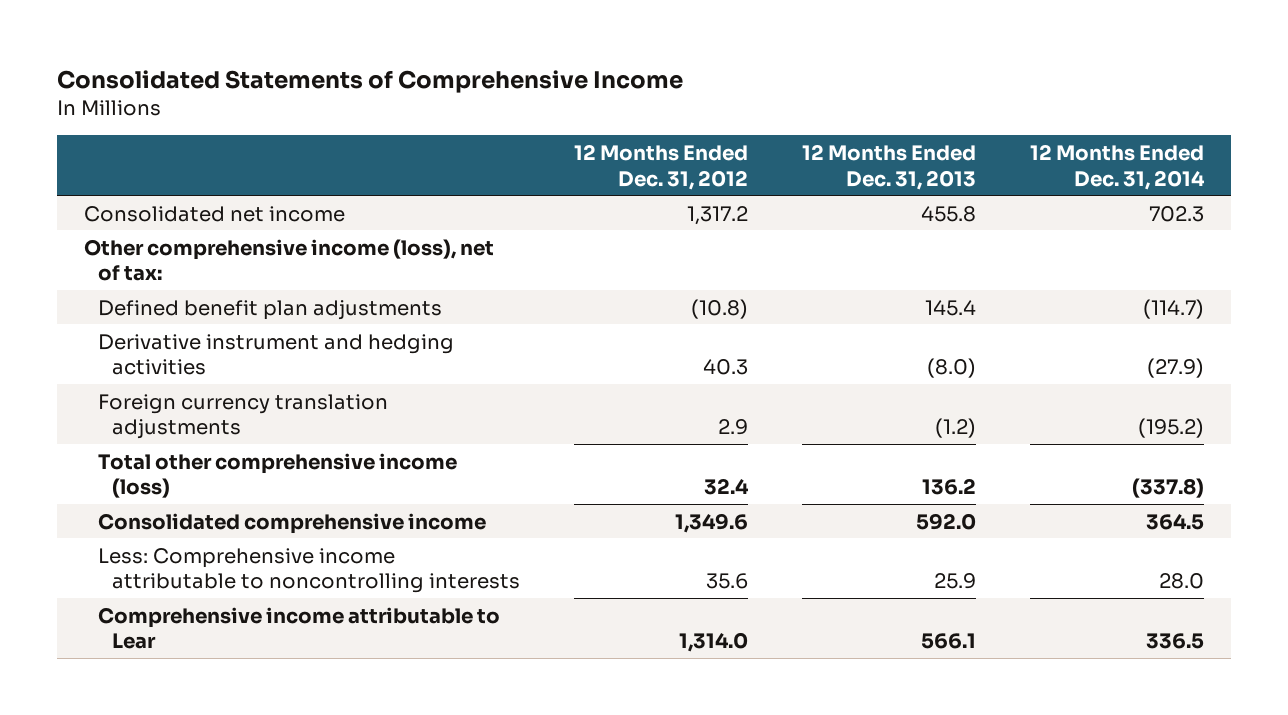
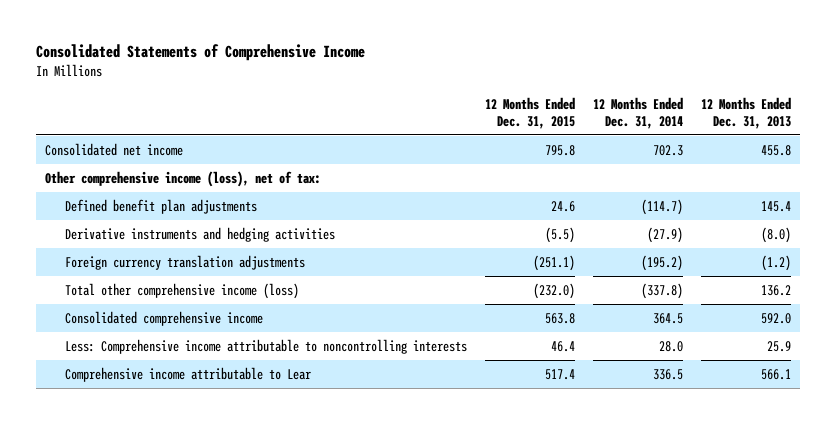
[573,144,748,190] 12 Months Ended Dec. 31, 2012 -> none
none -> [484,96,575,129] 12 Months Ended Dec. 31, 2015
[97,333,454,376] Derivative instrument and hedging activities -> [64,226,335,242] Derivative instruments and hedging activities

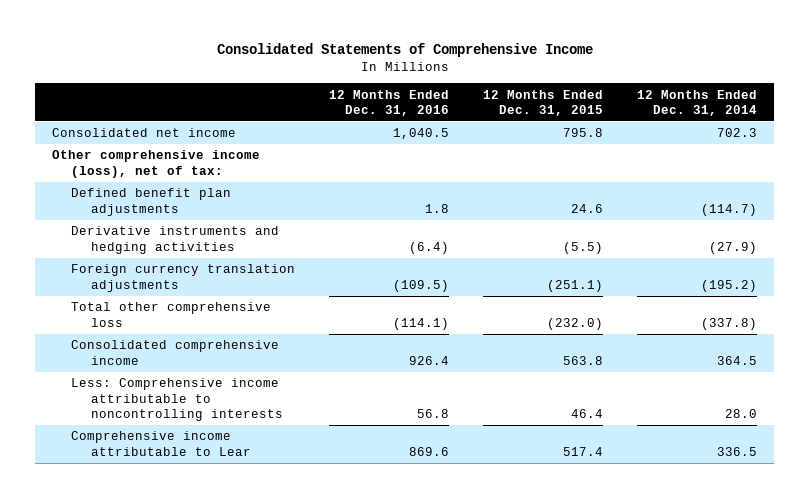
[701,96,792,129] 12 Months Ended Dec. 31, 2013 -> none
none -> [329,89,450,116] 12 Months Ended Dec. 31, 2016
[64,282,299,299] Total other comprehensive income (loss) -> [71,302,272,327] Total other comprehensive loss

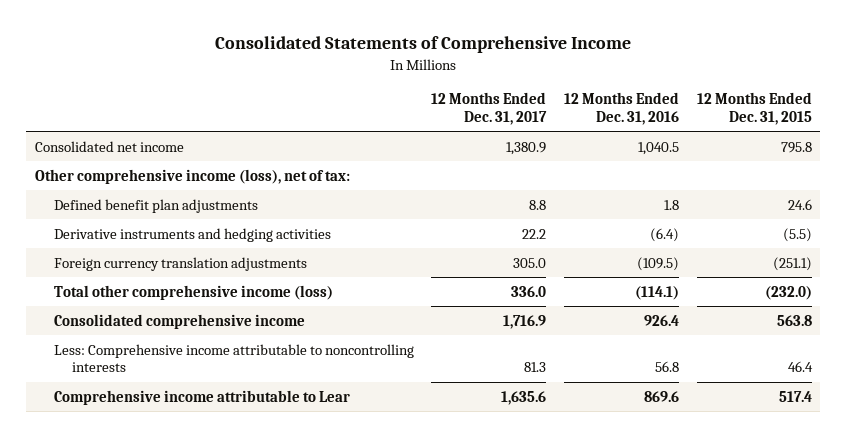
[637,89,758,116] 12 Months Ended Dec. 31, 2014 -> none
none -> [431,92,548,126] 12 Months Ended Dec. 31, 2017
[71,302,272,327] Total other comprehensive loss -> [53,284,333,300] Total other comprehensive income (loss)

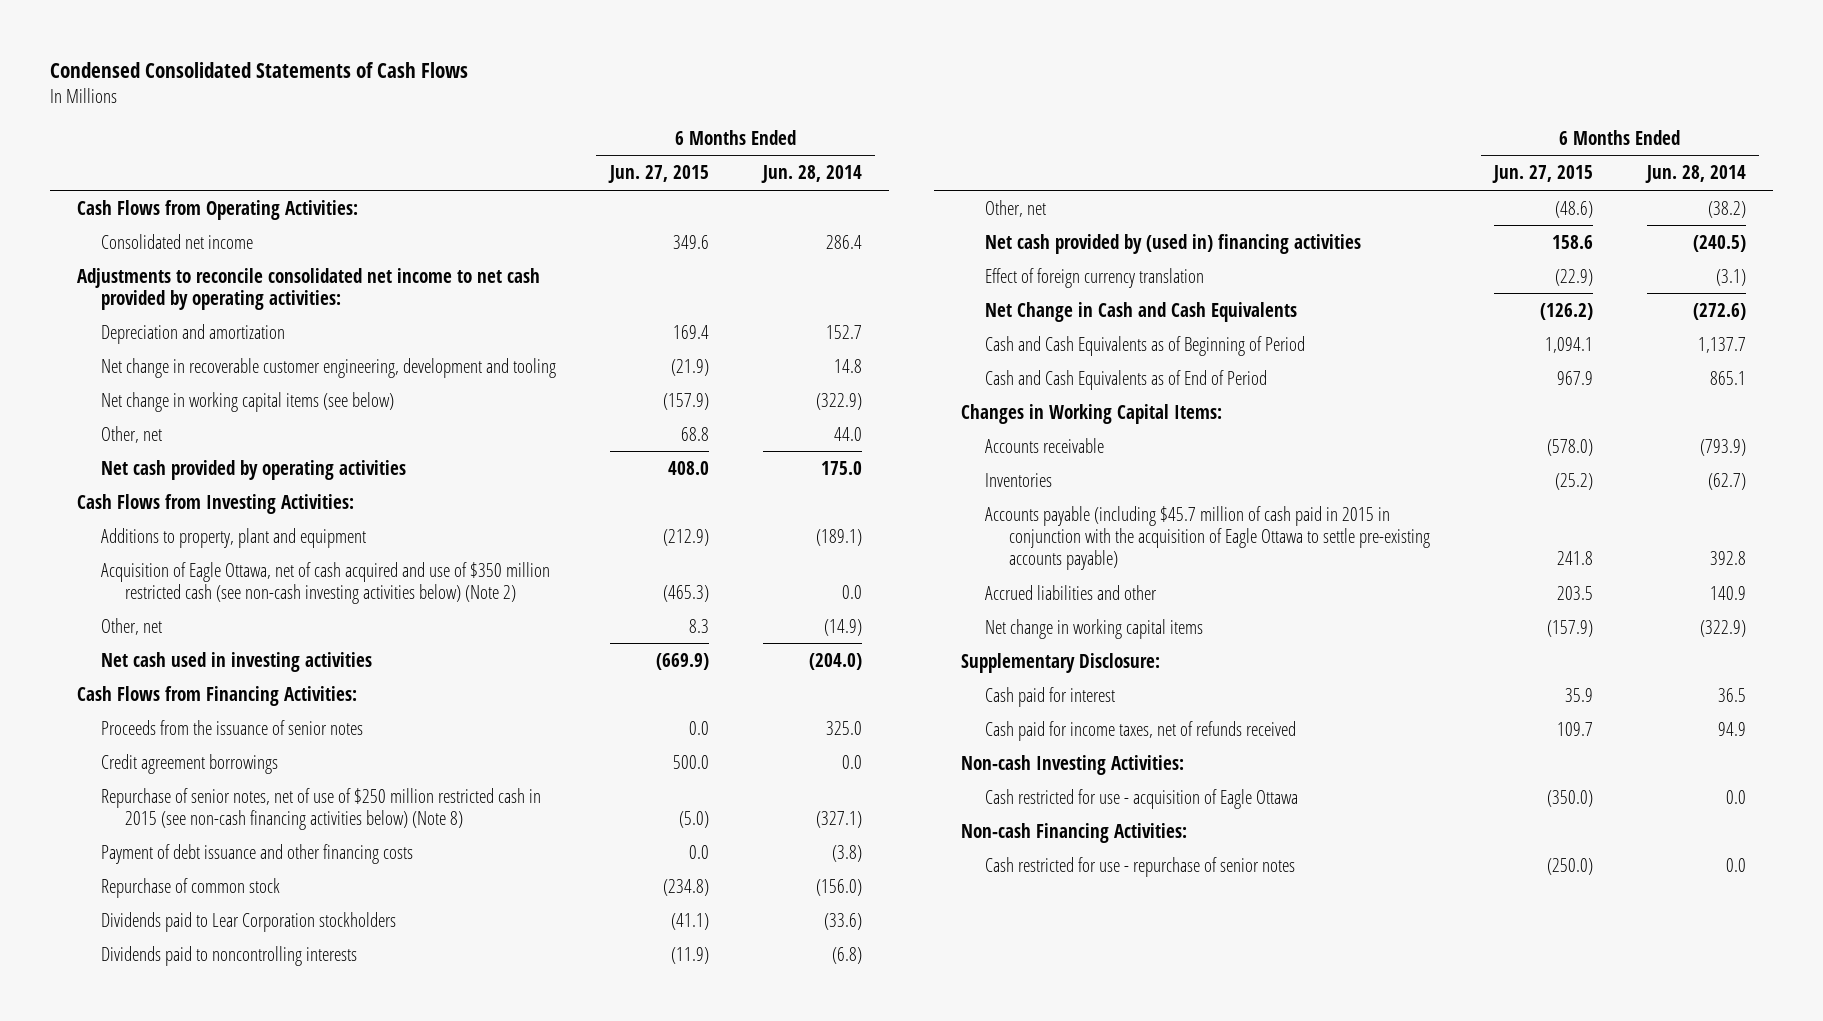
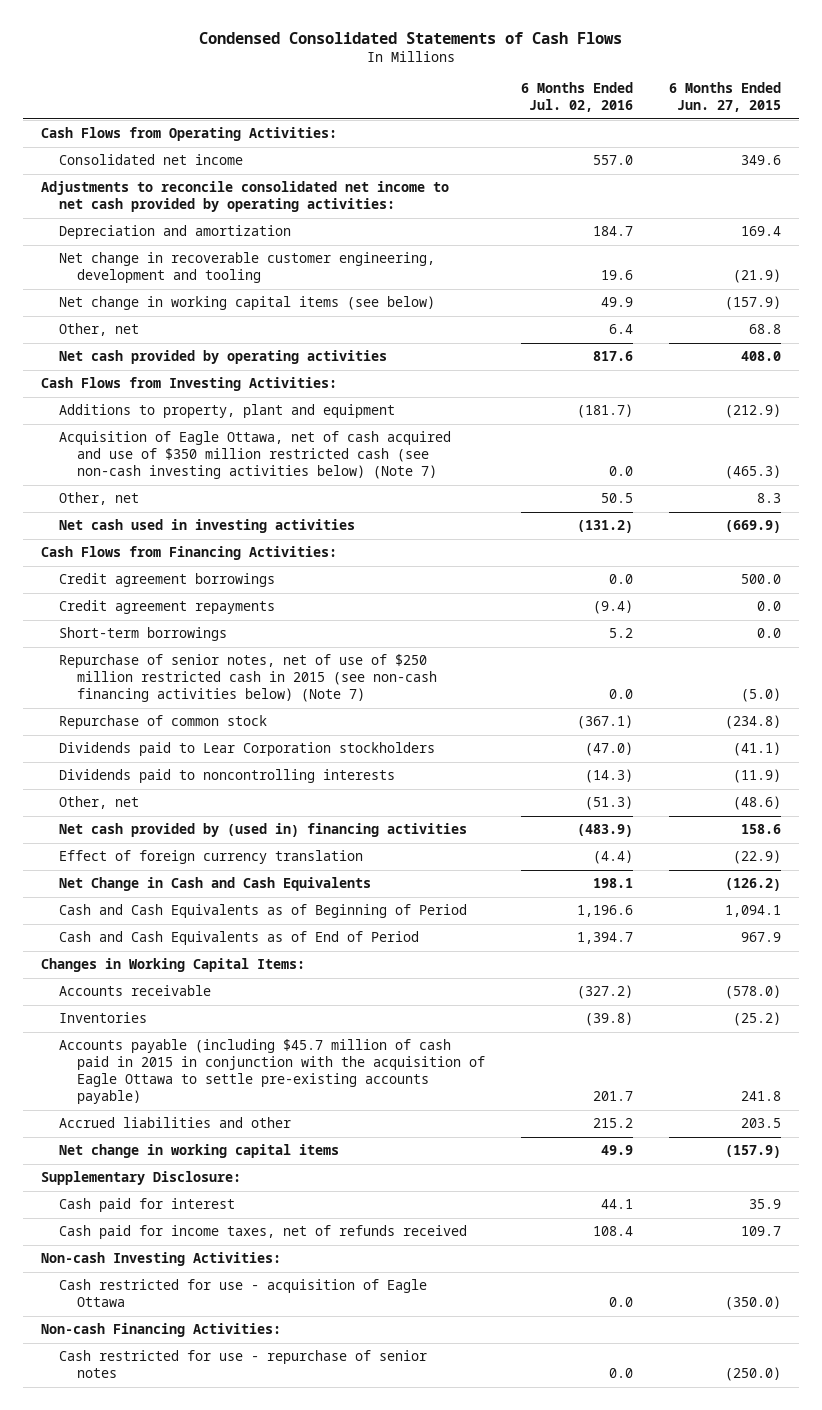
[760,165,862,184] Jun. 28, 2014 -> none
none -> [520,82,633,113] 6 Months Ended Jul. 02, 2016
[100,561,550,604] Acquisition of Eagle Ottawa, net of cash acquired and use of $350 million restricted cash (see non-cash investing activities below) (Note 2) -> [58,431,451,480] Acquisition of Eagle Ottawa, net of cash acquired and use of $350 million restricted cash (see non-cash investing activities below) (Note 7)
[100,719,363,735] Proceeds from the issuance of senior notes -> none
[100,843,413,864] Payment of debt issuance and other financing costs -> none
none -> [58,600,275,615] Credit agreement repayments
none -> [58,627,227,642] Short-term borrowings
[100,787,541,830] Repurchase of senior notes, net of use of $250 million restricted cash in 2015 (see non-cash financing activities below) (Note 8) -> [58,654,437,703] Repurchase of senior notes, net of use of $250 million restricted cash in 2015 (see non-cash financing activities below) (Note 7)

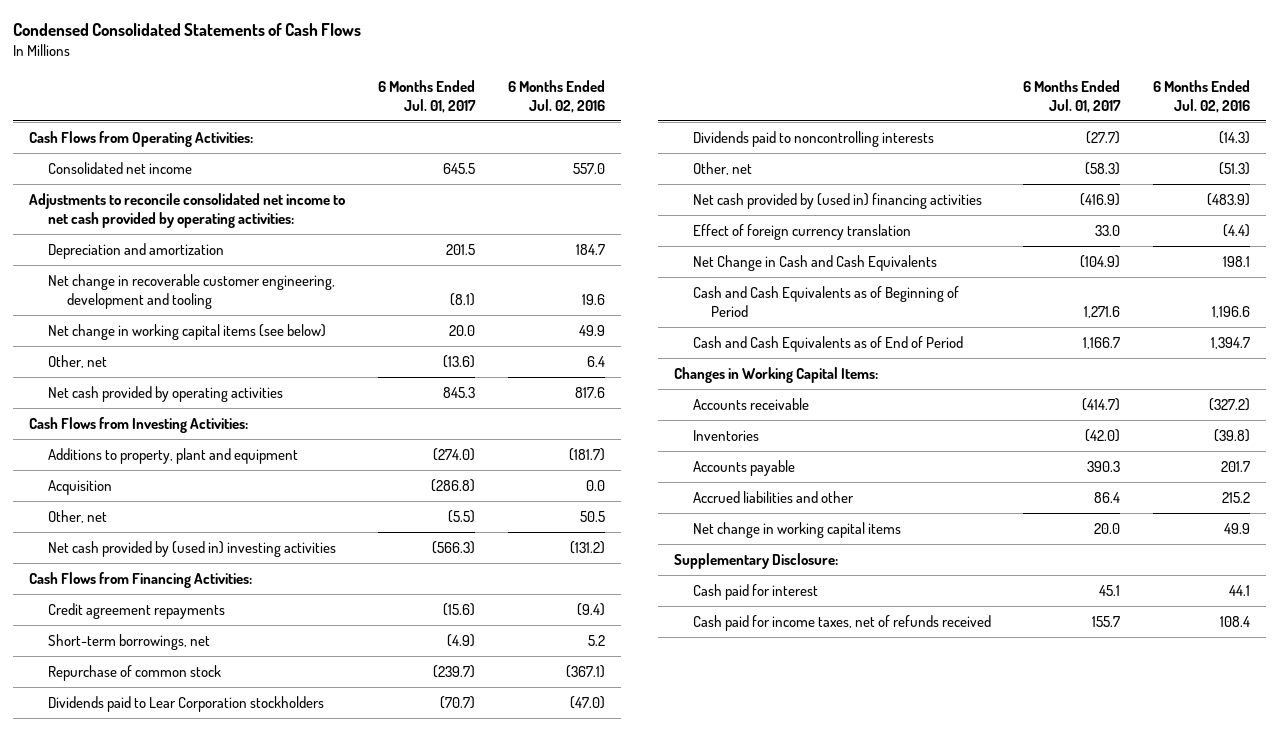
[669,82,782,113] 6 Months Ended Jun. 27, 2015 -> none
none -> [378,79,477,113] 6 Months Ended Jul. 01, 2017
[58,431,451,480] Acquisition of Eagle Ottawa, net of cash acquired and use of $350 million restricted cash (see non-cash investing activities below) (Note 7) -> none
none -> [48,479,113,495] Acquisition
[58,519,355,534] Net cash used in investing activities -> [48,540,337,557] Net cash provided by (used in) investing activities
[58,573,275,588] Credit agreement borrowings -> none
[58,654,437,703] Repurchase of senior notes, net of use of $250 million restricted cash in 2015 (see non-cash financing activities below) (Note 7) -> none
[58,627,227,642] Short-term borrowings -> [48,633,211,650] Short-term borrowings, net
[58,1039,485,1105] Accounts payable (including $45.7 million of cash paid in 2015 in conjunction with the acquisition of Eagle Ottawa to settle pre-existing accounts payable) -> [692,459,795,476] Accounts payable
[40,1252,281,1267] Non-cash Investing Activities: -> none
[58,1279,427,1308] Cash restricted for use - acquisition of Eagle Ottawa -> none
[40,1323,281,1338] Non-cash Financing Activities: -> none
[58,1350,427,1379] Cash restricted for use - repurchase of senior notes -> none

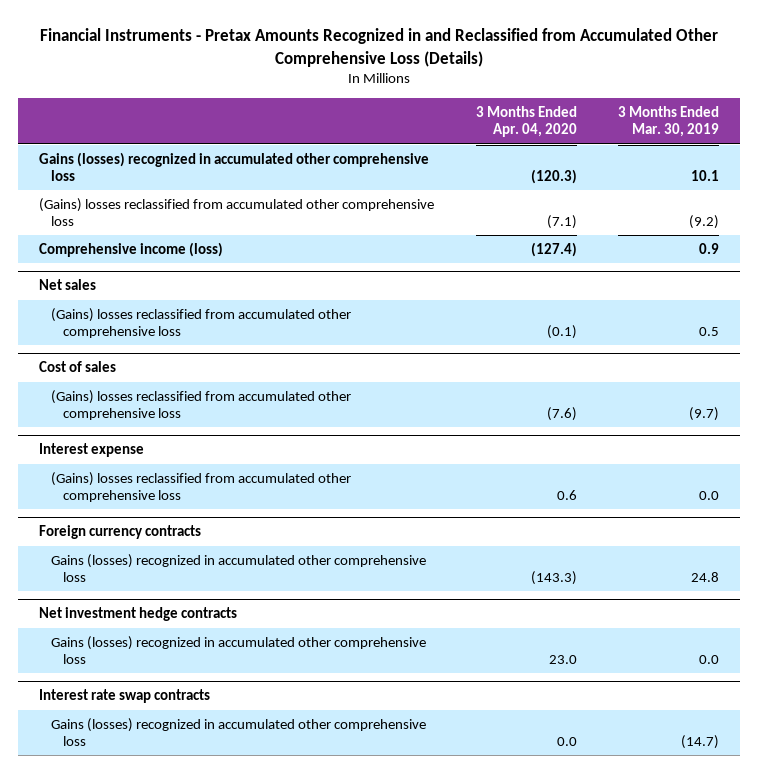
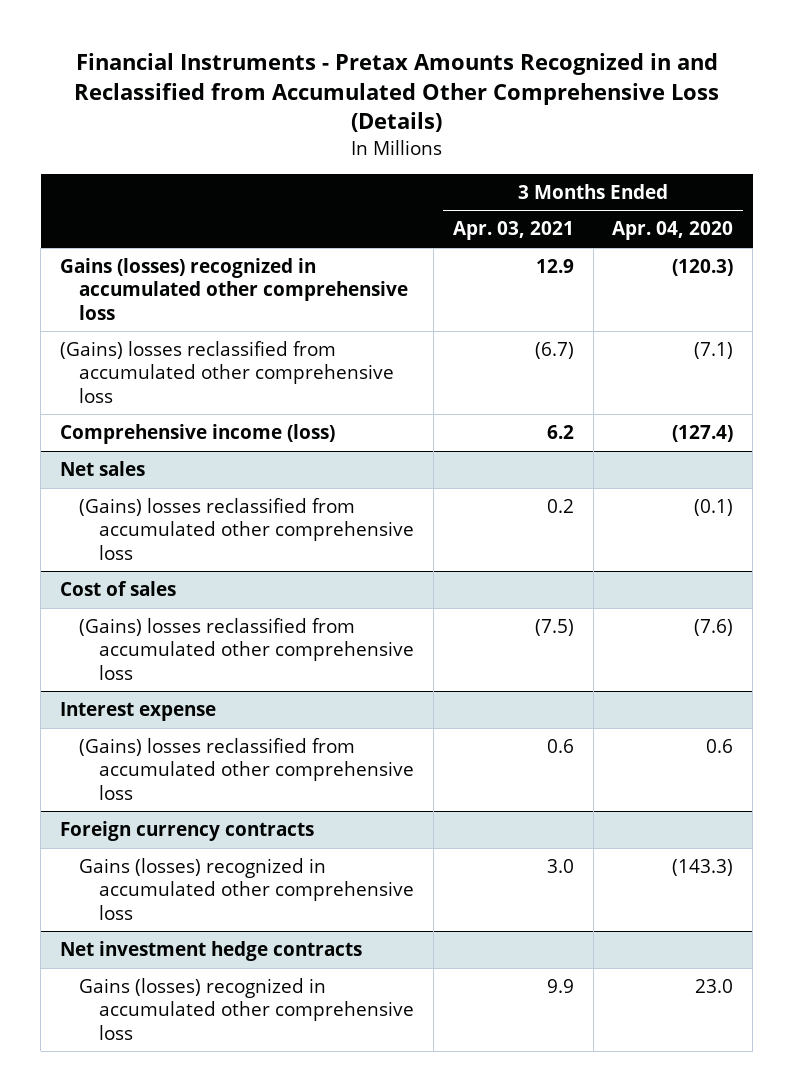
[618,105,720,138] 3 Months Ended Mar. 30, 2019 -> none
none -> [452,221,574,241] Apr. 03, 2021
[39,689,211,704] Interest rate swap contracts -> none
[51,717,427,747] Gains (losses) recognized in accumulated other comprehensive loss -> none

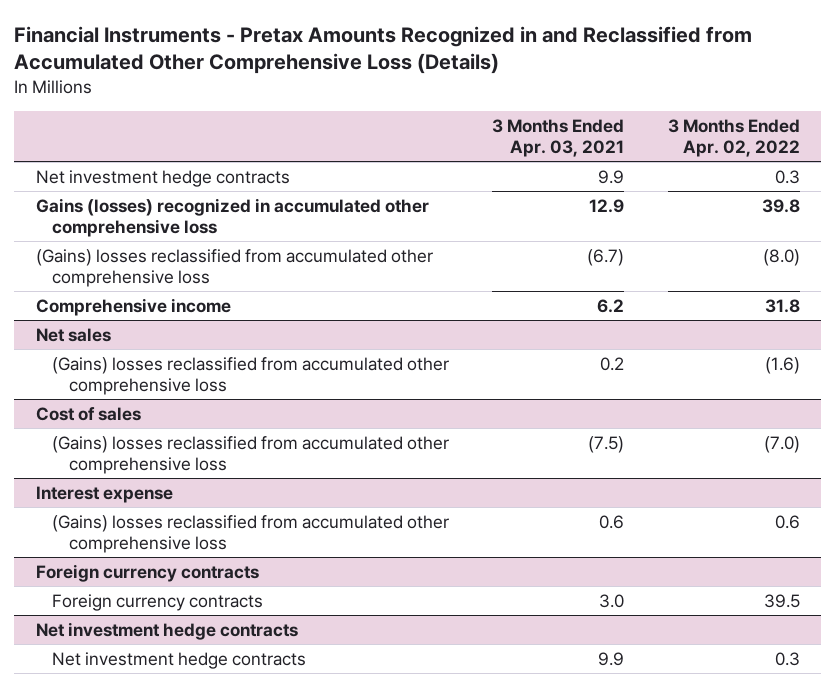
[612,221,734,241] Apr. 04, 2020 -> none
none -> [667,118,800,158] 3 Months Ended Apr. 02, 2022
none -> [35,169,290,187] Net investment hedge contracts
[60,424,336,445] Comprehensive income (loss) -> [35,297,231,316] Comprehensive income
[79,858,414,920] Gains (losses) recognized in accumulated other comprehensive loss -> [52,593,264,611] Foreign currency contracts
[79,978,414,1040] Gains (losses) recognized in accumulated other comprehensive loss -> [52,651,307,669] Net investment hedge contracts

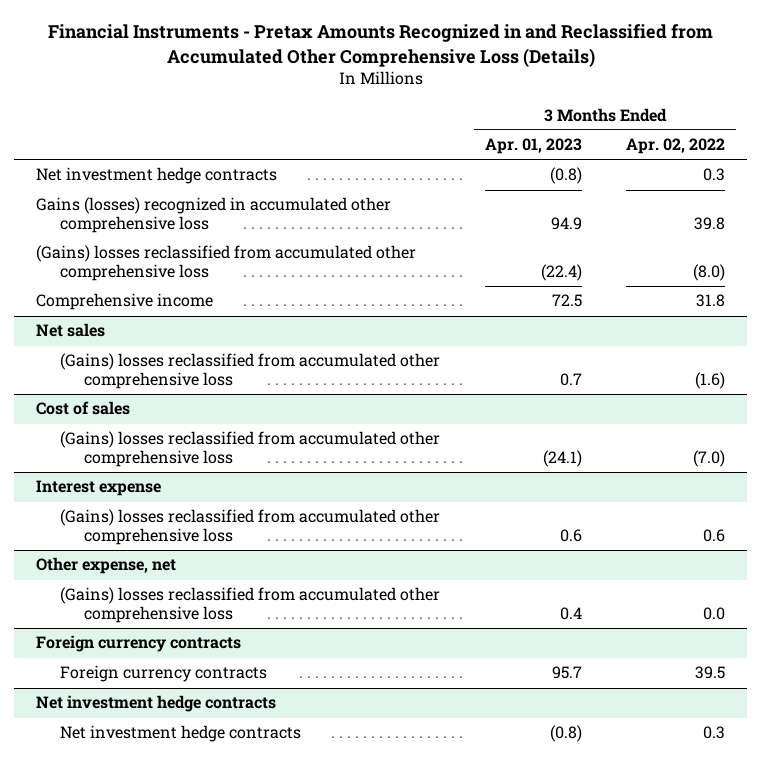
[492,118,625,158] 3 Months Ended Apr. 03, 2021 -> none
none -> [484,138,582,155] Apr. 01, 2023
none -> [36,557,177,575] Other expense, net
none -> [60,587,441,623] (Gains) losses reclassified from accumulated other comprehensive loss

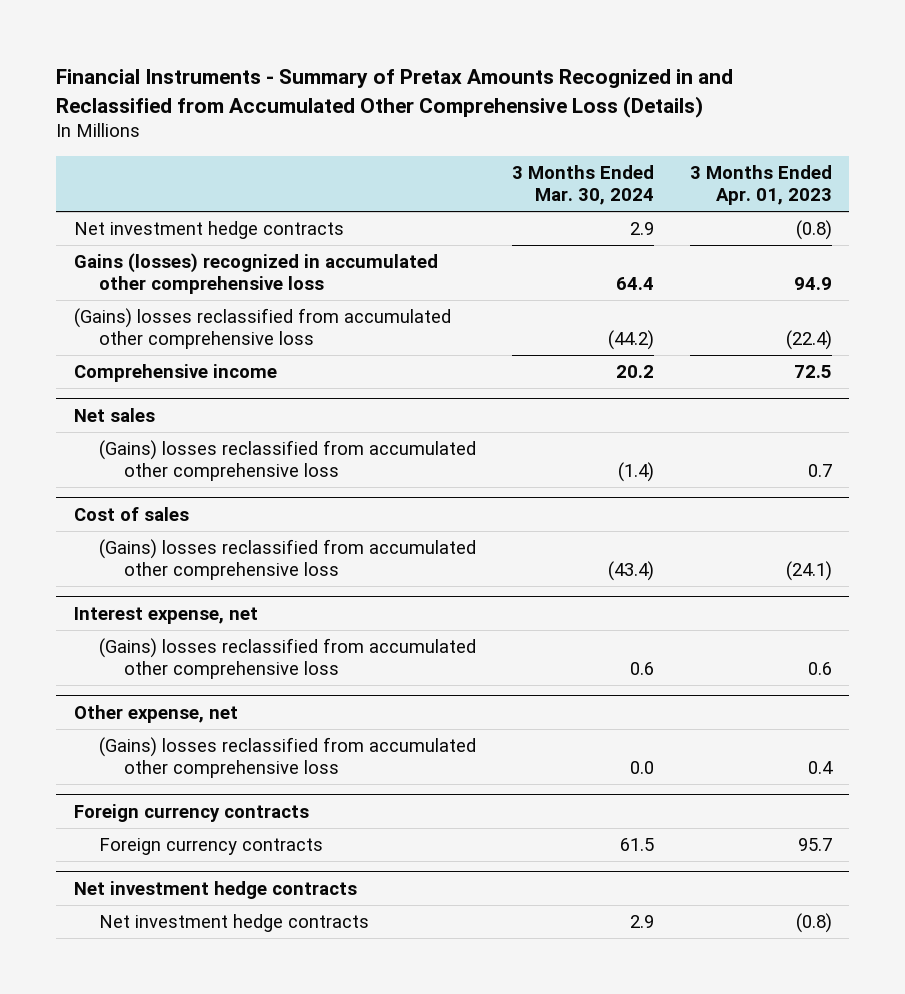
[47,24,713,68] Financial Instruments - Pretax Amounts Recognized in and Reclassified from Accumulated Other Comprehensive Loss (Details) -> [55,69,733,118] Financial Instruments - Summary of Pretax Amounts Recognized in and Reclassified from Accumulated Other Comprehensive Loss (Details)
[626,138,726,155] Apr. 02, 2022 -> none
none -> [511,164,654,205] 3 Months Ended Mar. 30, 2024
[36,480,162,497] Interest expense -> [73,607,258,625] Interest expense, net

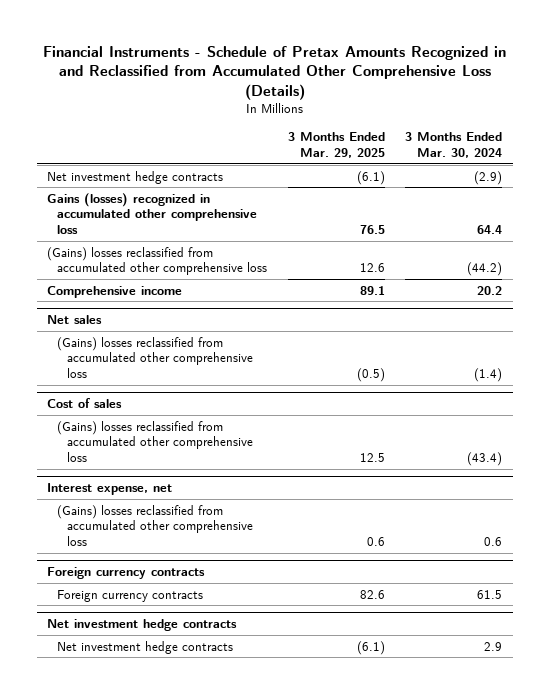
[55,69,733,118] Financial Instruments - Summary of Pretax Amounts Recognized in and Reclassified from Accumulated Other Comprehensive Loss (Details) -> [42,45,506,100] Financial Instruments - Schedule of Pretax Amounts Recognized in and Reclassified from Accumulated Other Comprehensive Loss (Details)
[689,164,832,205] 3 Months Ended Apr. 01, 2023 -> none
none -> [287,132,385,158] 3 Months Ended Mar. 29, 2025
[629,222,654,236] 2.9 -> [474,170,503,185] (2.9)
[73,705,238,724] Other expense, net -> none
[99,737,477,779] (Gains) losses reclassified from accumulated other comprehensive loss -> none

